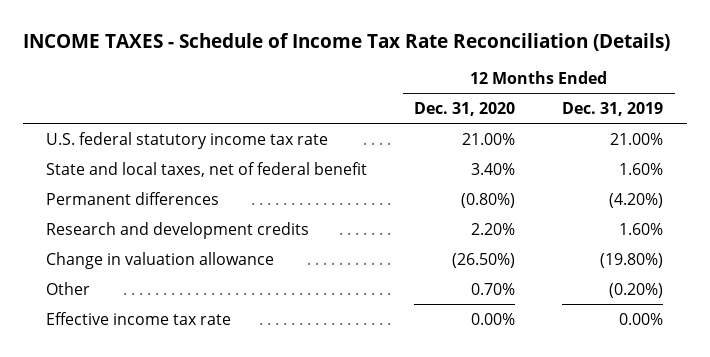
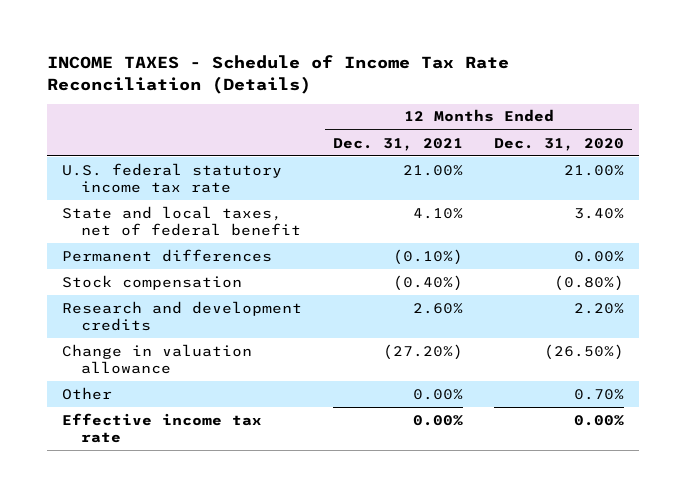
[562,102,664,117] Dec. 31, 2019 -> none
none -> [333,137,464,151] Dec. 31, 2021
[461,192,516,208] (0.80%) -> [573,250,624,262] 0.00%
none -> [62,274,243,290] Stock compensation

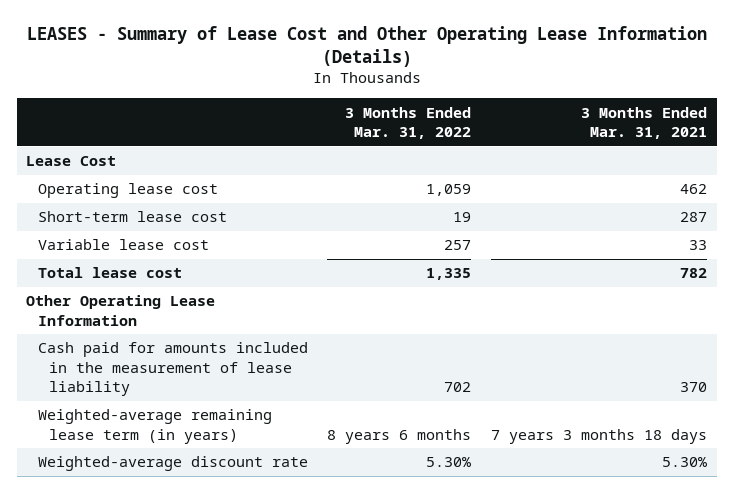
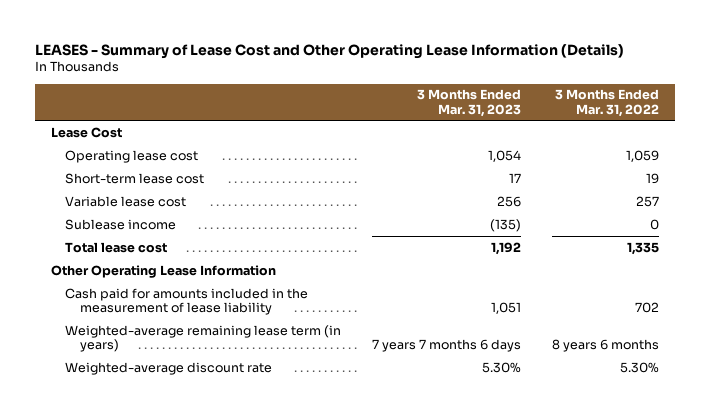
[580,106,707,140] 3 Months Ended Mar. 31, 2021 -> none
none -> [417,89,522,117] 3 Months Ended Mar. 31, 2023
none -> [65,218,177,230] Sublease income

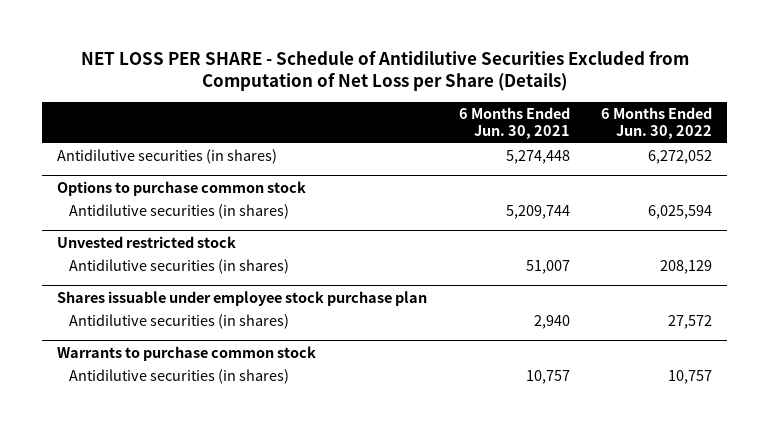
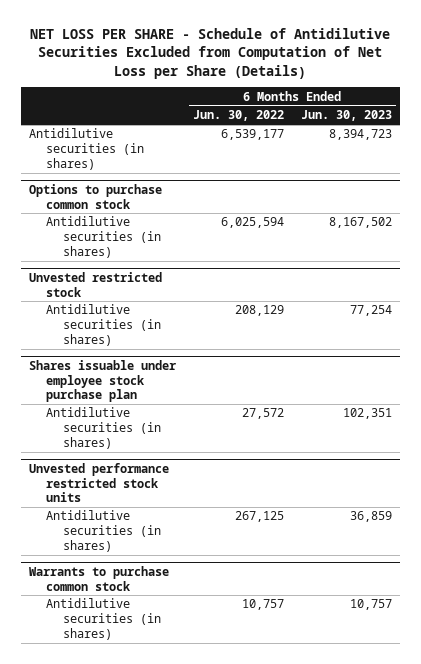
[458,107,570,140] 6 Months Ended Jun. 30, 2021 -> none
none -> [300,110,392,122] Jun. 30, 2023
[647,150,712,165] 6,272,052 -> [220,129,284,141] 6,539,177
none -> [29,462,170,503] Unvested performance restricted stock units
none -> [46,510,162,552] Antidilutive securities (in shares)

